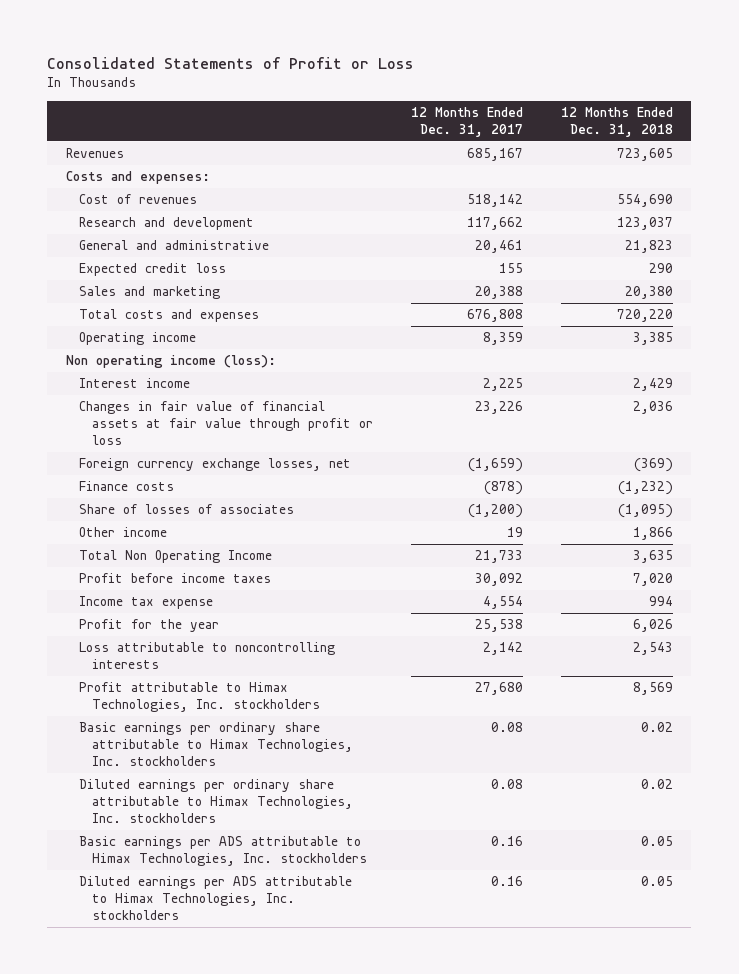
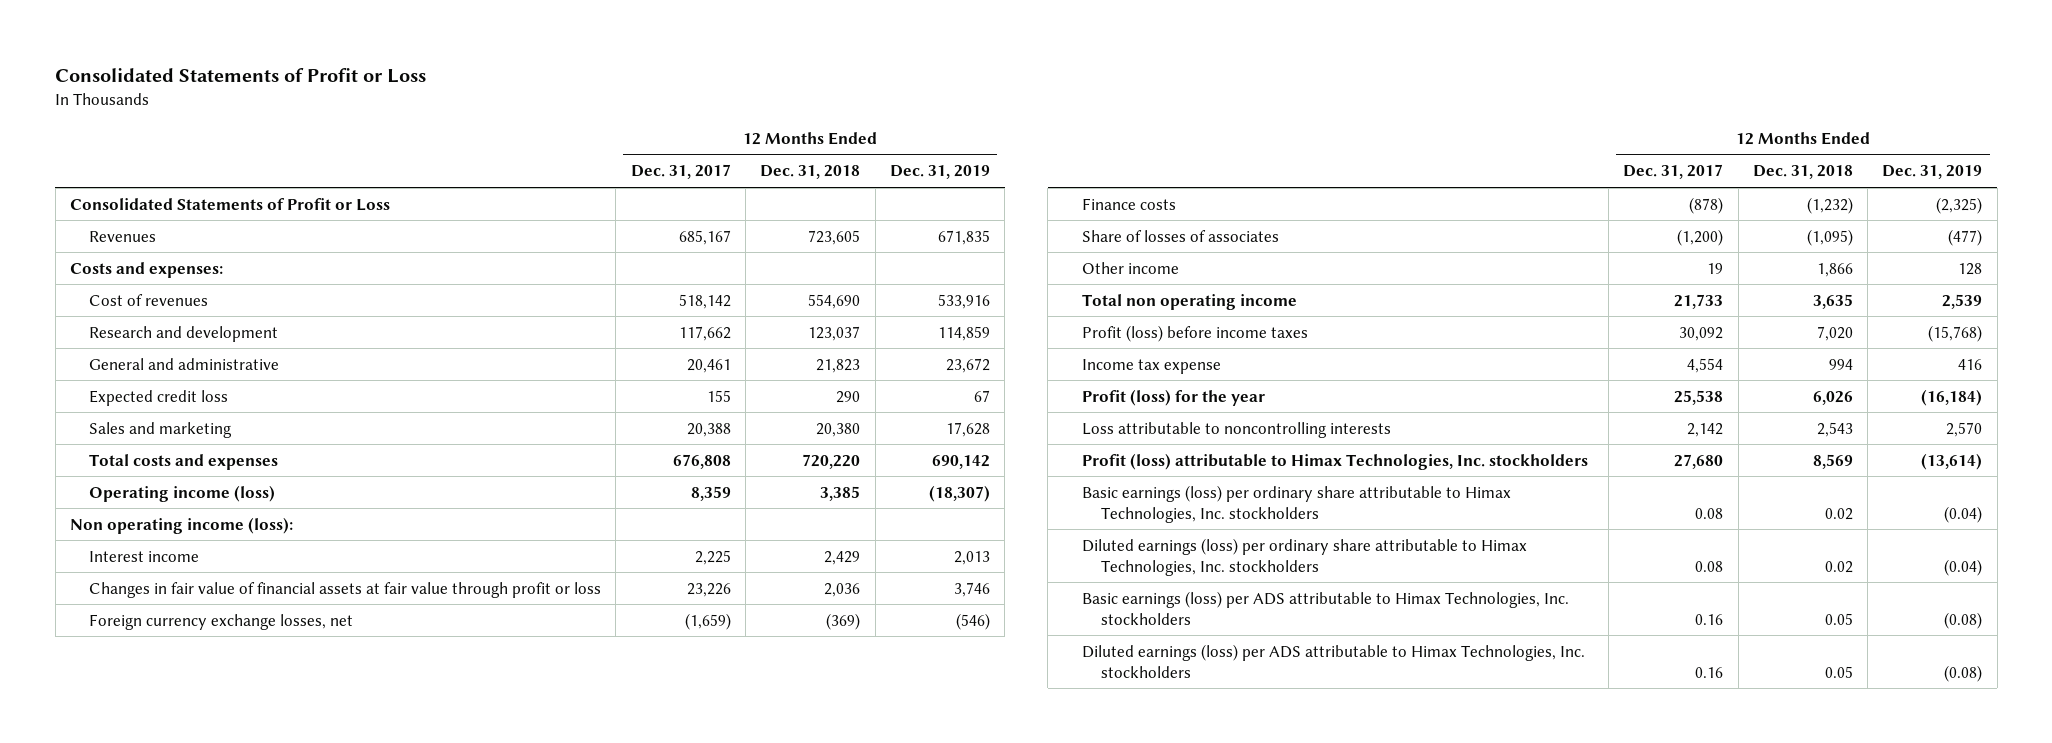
none -> [889,165,990,180] Dec. 31, 2019
none -> [69,197,390,211] Consolidated Statements of Profit or Loss
[79,332,197,346] Operating income -> [89,484,276,502] Operating income (loss)
[79,550,273,564] Total Non Operating Income -> [1081,293,1297,310] Total non operating income
[79,573,272,584] Profit before income taxes -> [1081,324,1308,342] Profit (loss) before income taxes
[79,619,220,633] Profit for the year -> [1081,388,1265,406] Profit (loss) for the year
[79,682,321,713] Profit attributable to Himax Technologies, Inc. stockholders -> [1081,452,1588,470] Profit (loss) attributable to Himax Technologies, Inc. stockholders
[79,722,354,766] Basic earnings per ordinary share attributable to Himax Technologies, Inc. stockholders -> [1081,484,1511,523] Basic earnings (loss) per ordinary share attributable to Himax Technologies, Inc. stockholders
[79,779,354,823] Diluted earnings per ordinary share attributable to Himax Technologies, Inc. stockholders -> [1081,537,1527,576] Diluted earnings (loss) per ordinary share attributable to Himax Technologies, Inc. stockholders
[79,836,368,867] Basic earnings per ADS attributable to Himax Technologies, Inc. stockholders -> [1081,590,1569,625] Basic earnings (loss) per ADS attributable to Himax Technologies, Inc. stockholders
[79,876,353,920] Diluted earnings per ADS attributable to Himax Technologies, Inc. stockholders -> [1081,643,1585,678] Diluted earnings (loss) per ADS attributable to Himax Technologies, Inc. stockholders

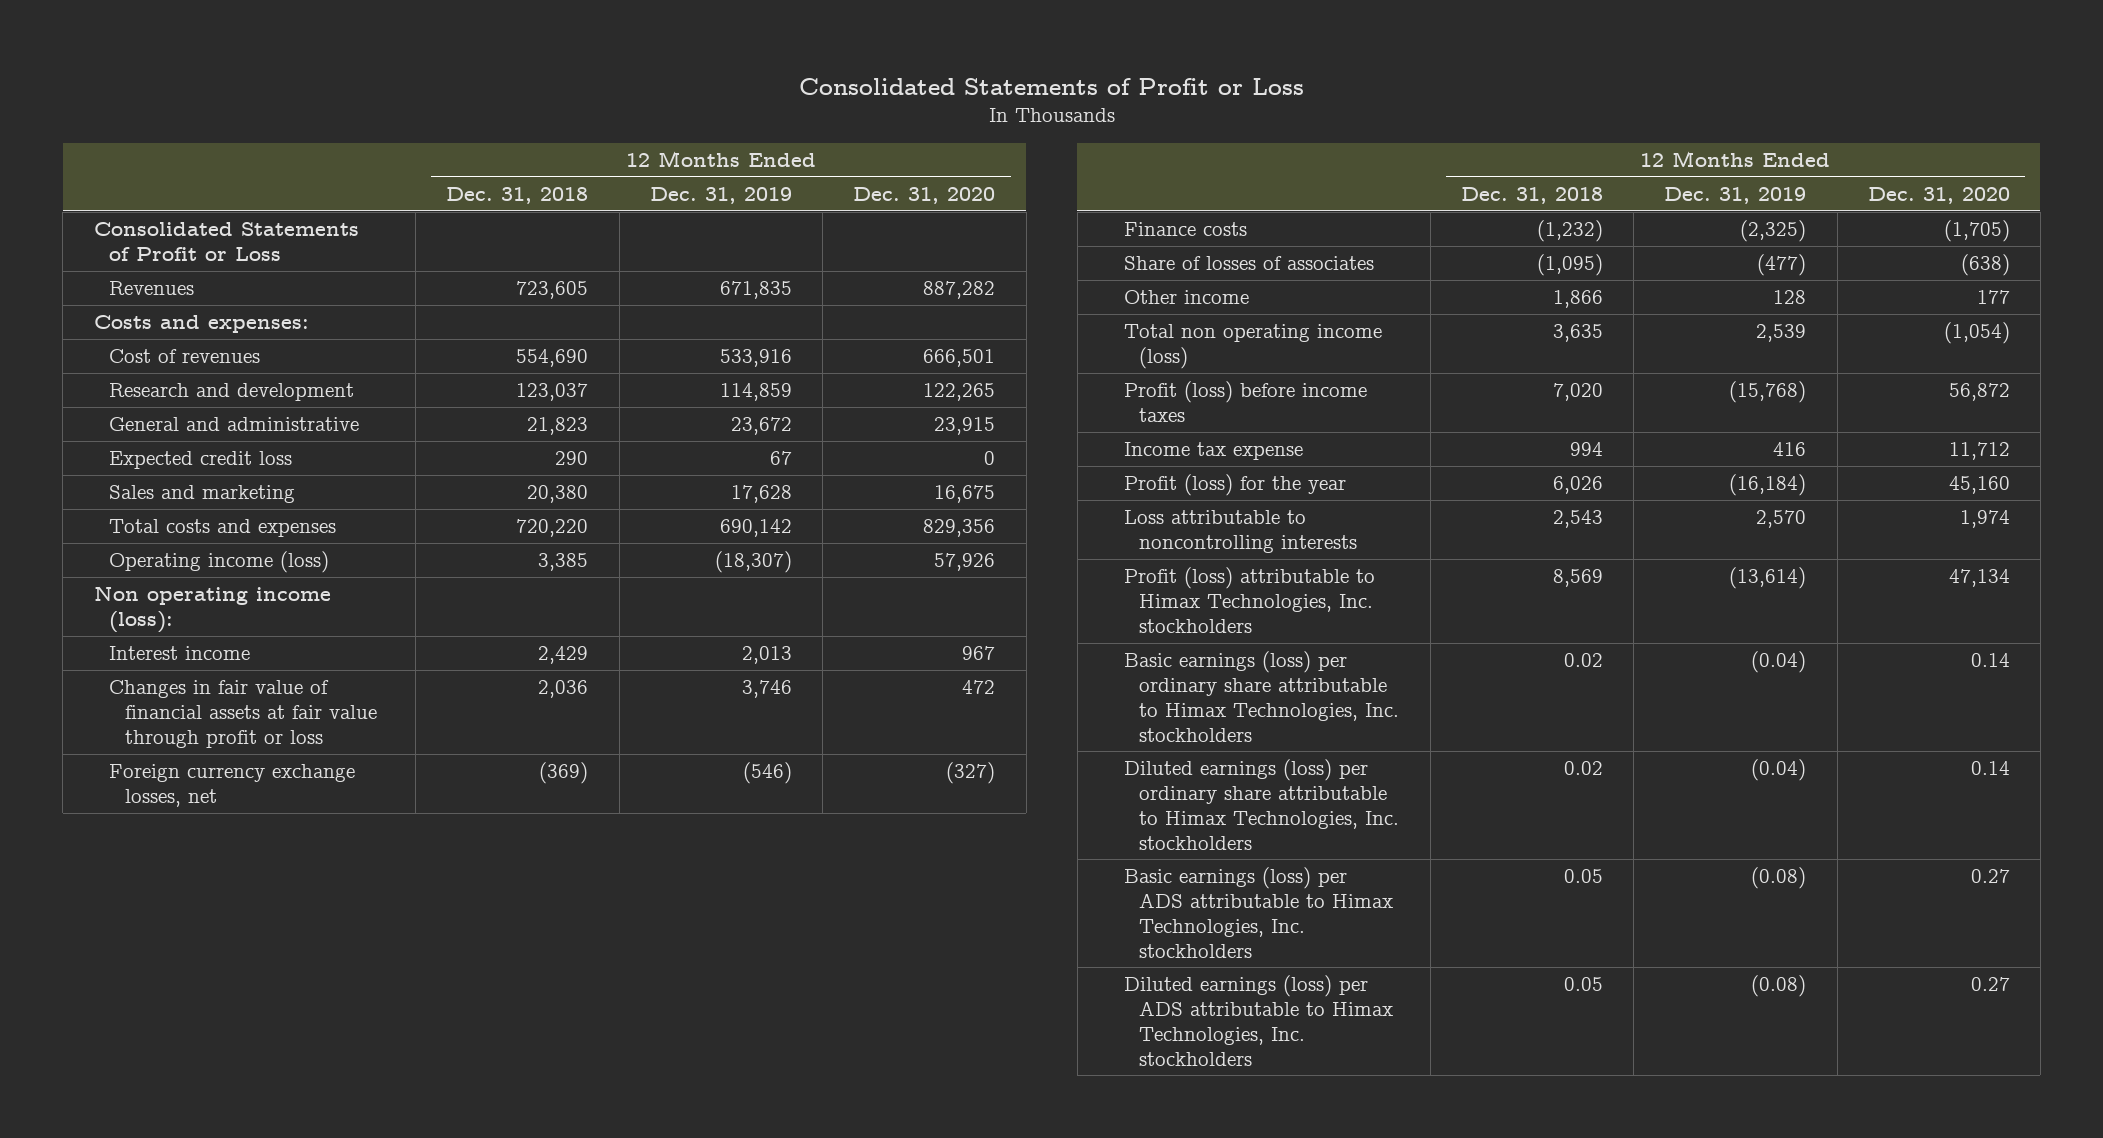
[630,164,731,180] Dec. 31, 2017 -> none
none -> [853,186,996,204] Dec. 31, 2020
[1081,293,1297,310] Total non operating income -> [1123,323,1382,369] Total non operating income (loss)

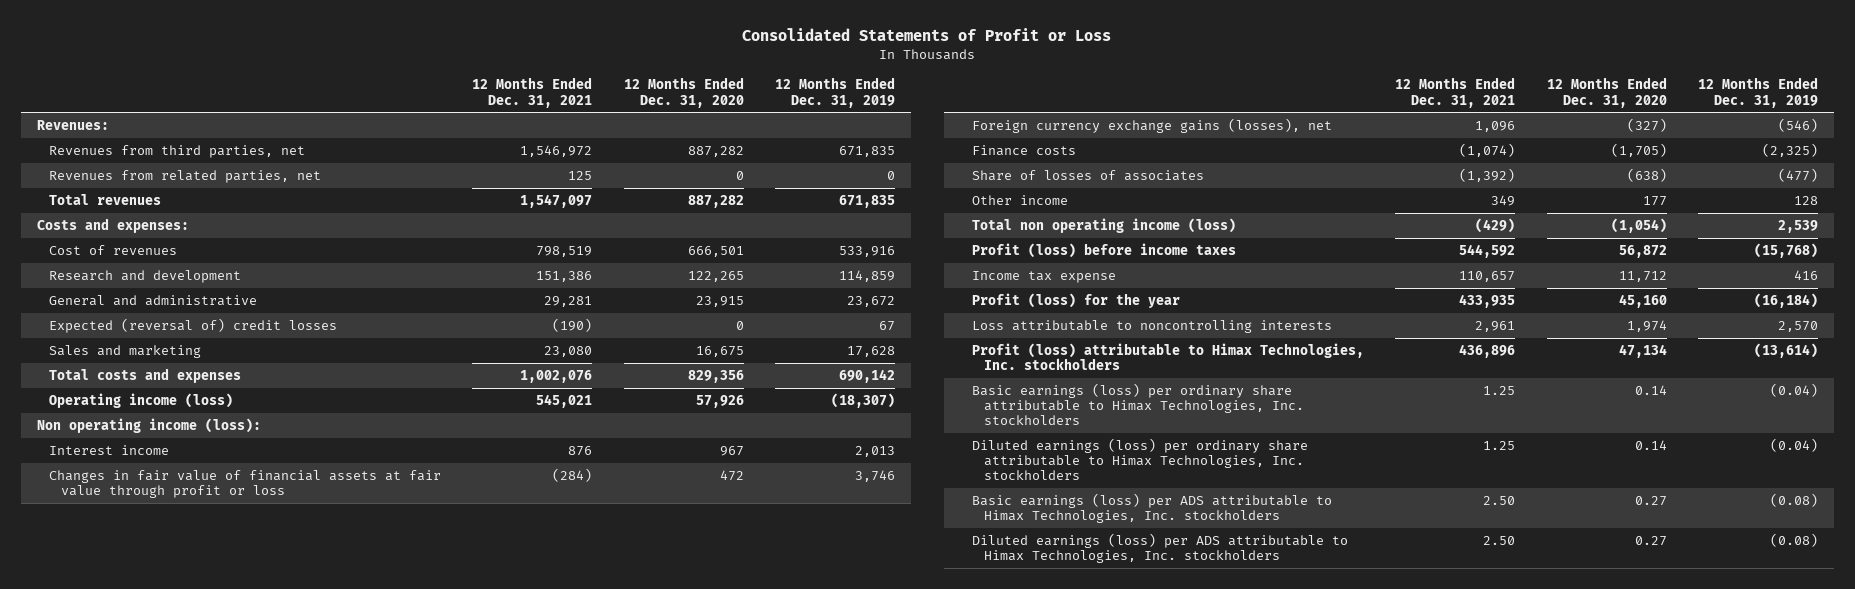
[446,186,589,204] Dec. 31, 2018 -> none
none -> [472,77,593,108] 12 Months Ended Dec. 31, 2021
[93,221,359,261] Consolidated Statements of Profit or Loss -> none
none -> [36,120,109,131] Revenues:
none -> [48,145,305,159] Revenues from third parties, net
none -> [48,170,321,184] Revenues from related parties, net
[109,280,195,295] Revenues -> [48,194,161,206] Total revenues
[109,450,293,469] Expected credit loss -> [48,318,337,334] Expected (reversal of) credit losses
[109,763,356,807] Foreign currency exchange losses, net -> [971,118,1332,134] Foreign currency exchange gains (losses), net

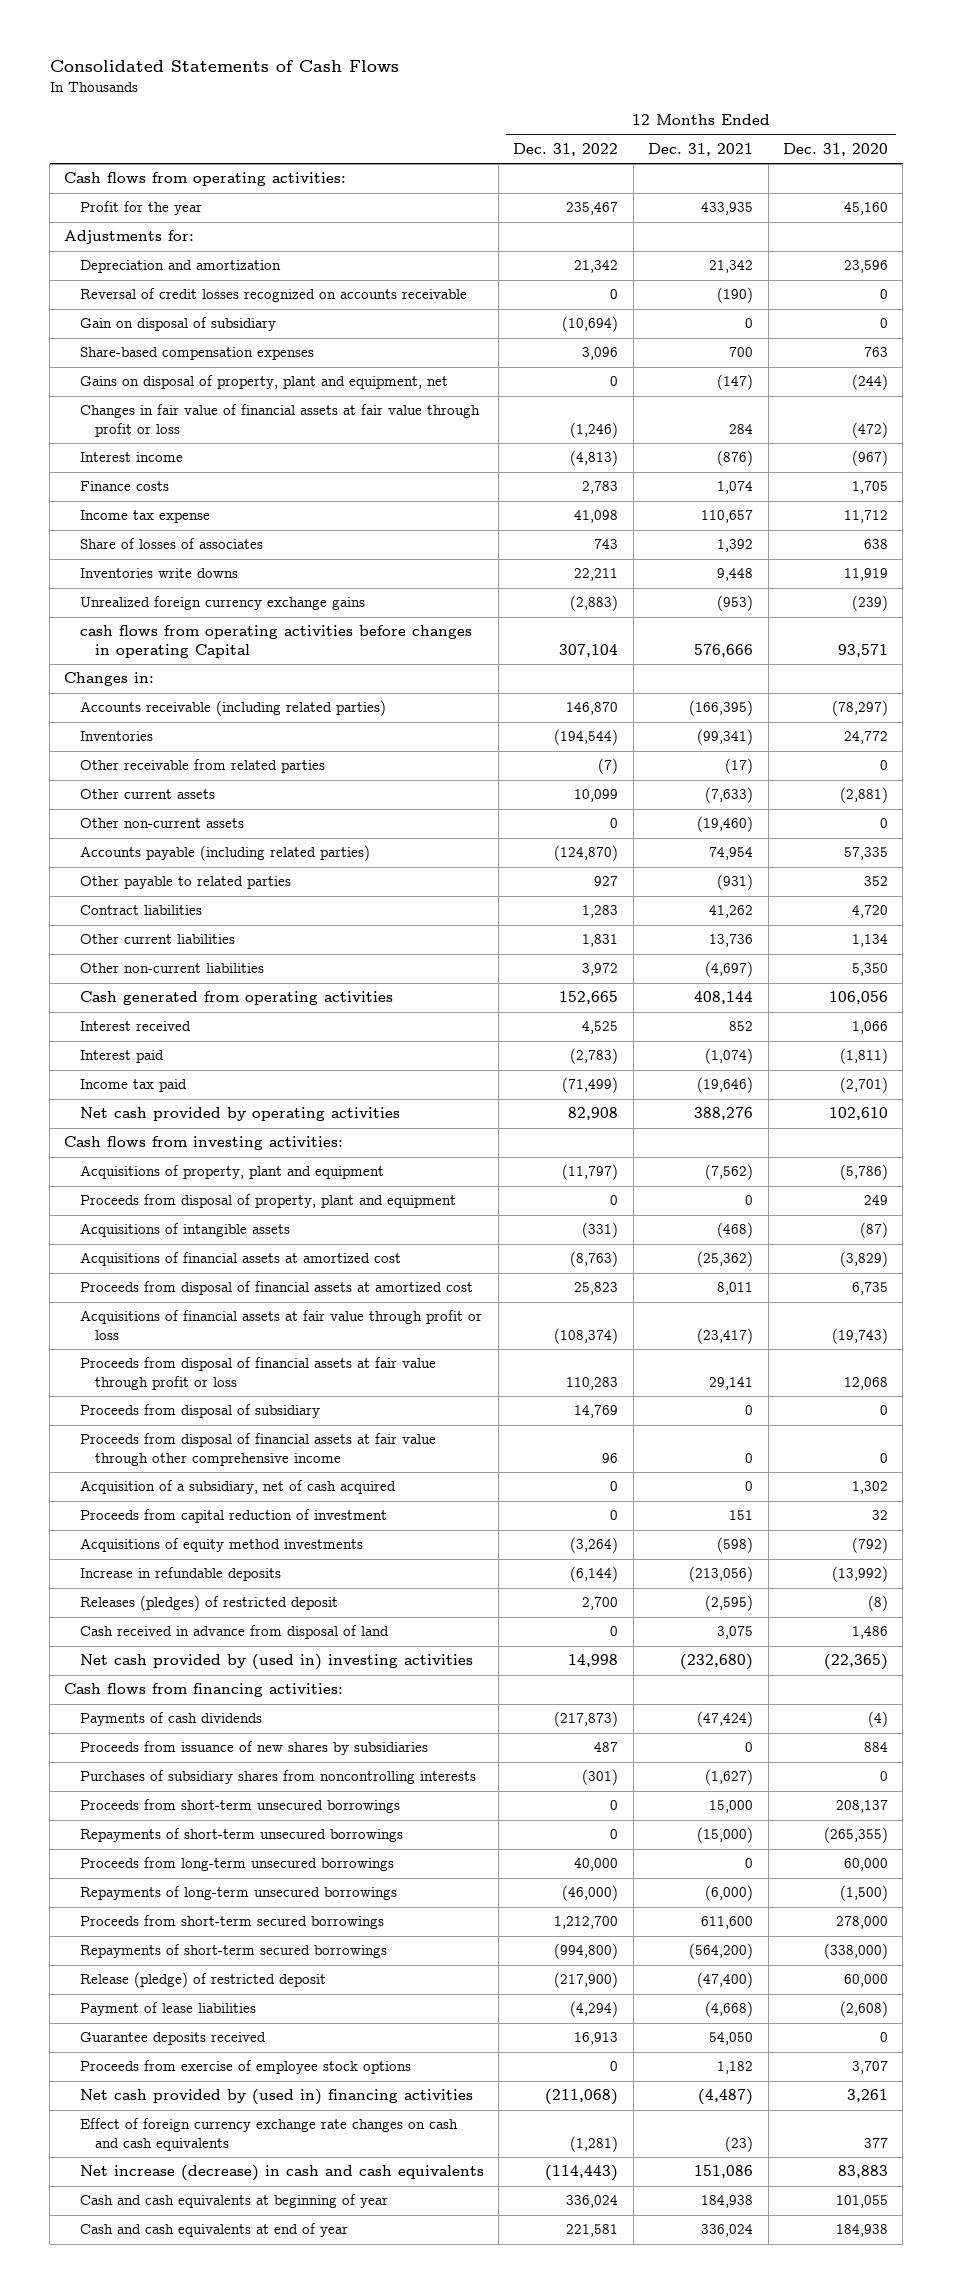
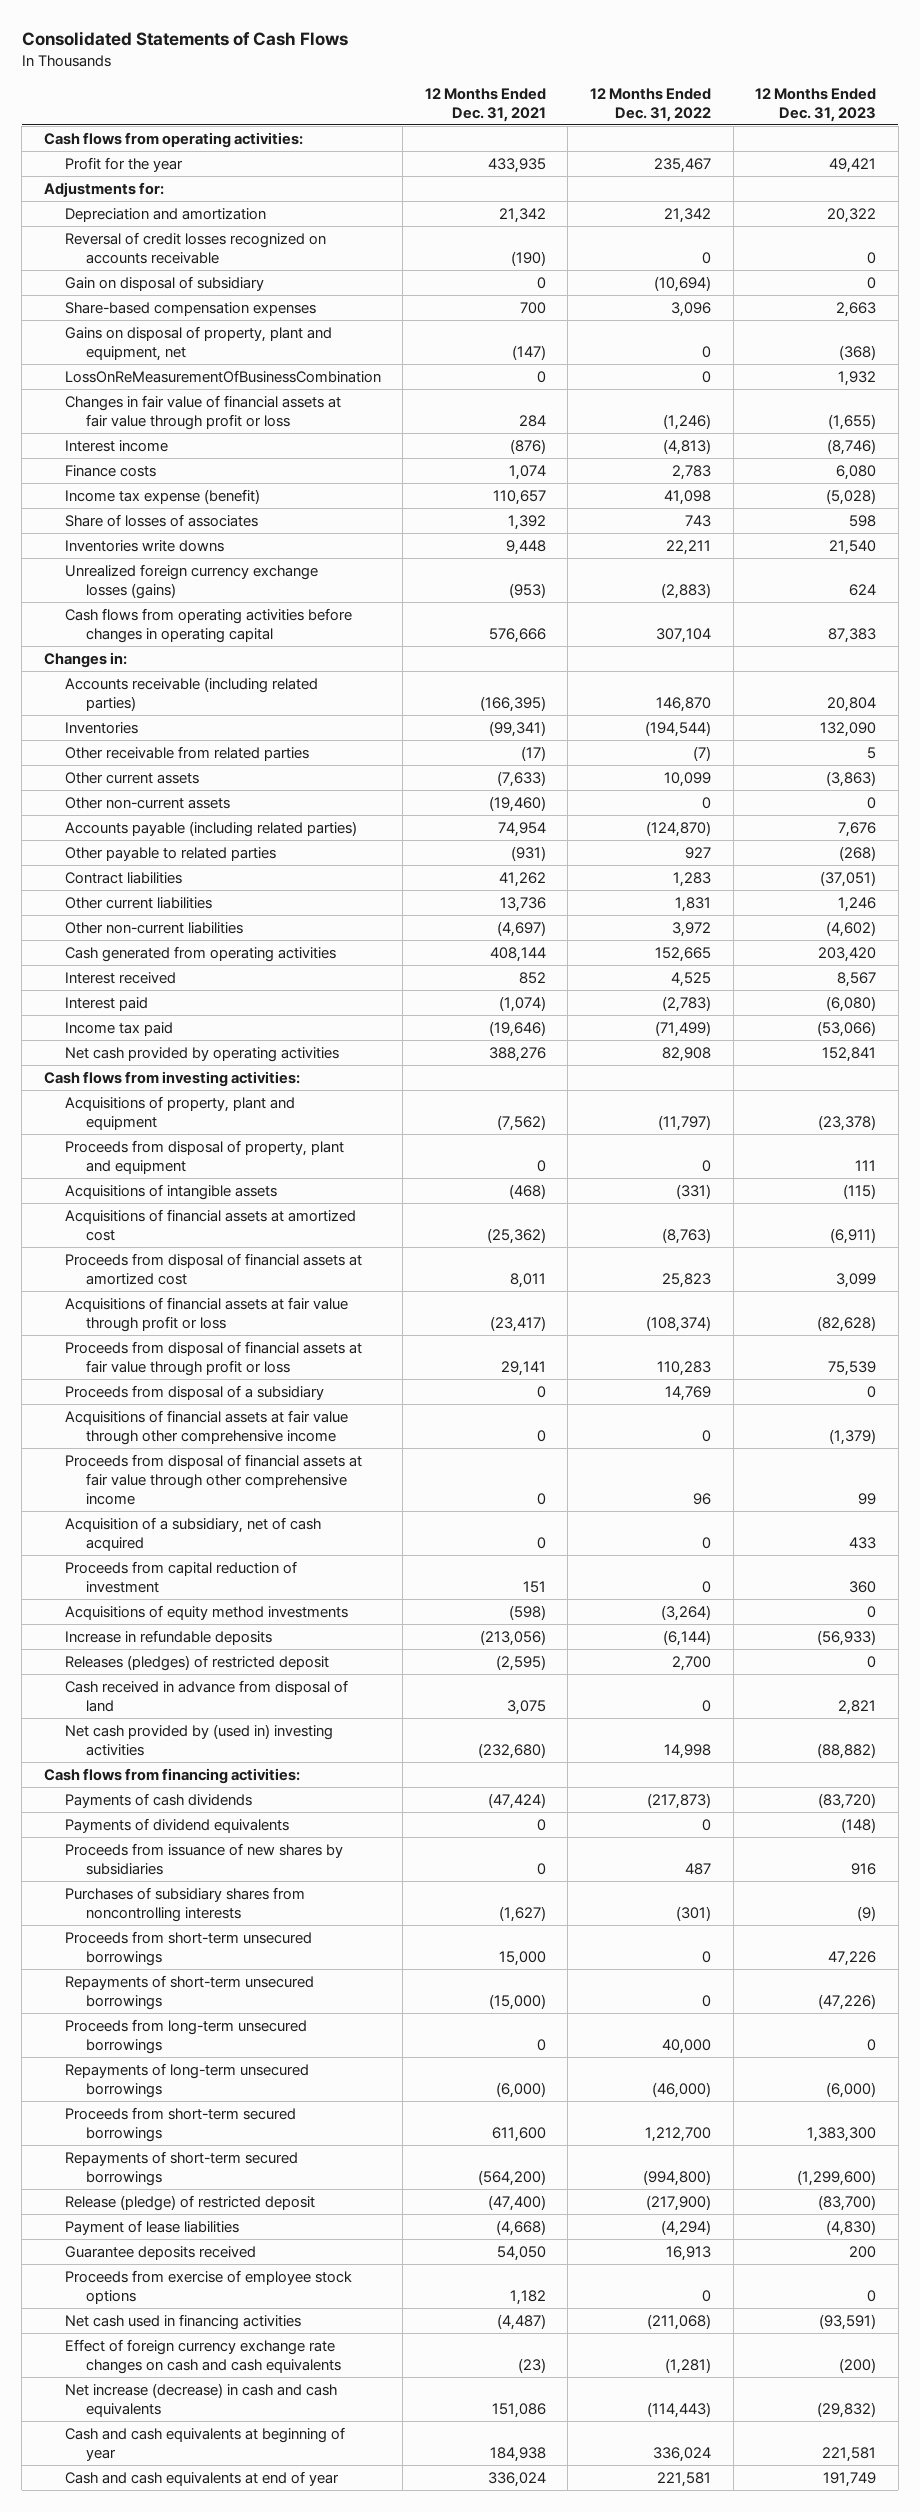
[783,142,889,156] Dec. 31, 2020 -> none
none -> [755,87,877,122] 12 Months Ended Dec. 31, 2023
none -> [64,369,381,383] LossOnReMeasurementOfBusinessCombination
[79,510,210,524] Income tax expense -> [64,488,260,504] Income tax expense (benefit)
[79,596,365,611] Unrealized foreign currency exchange gains -> [64,563,318,599] Unrealized foreign currency exchange losses (gains)
[79,625,472,658] cash flows from operating activities before changes in operating Capital -> [64,607,352,643] Cash flows from operating activities before changes in operating capital
[79,1404,320,1419] Proceeds from disposal of subsidiary -> [64,1384,324,1400] Proceeds from disposal of a subsidiary
none -> [64,1409,348,1445] Acquisitions of financial assets at fair value through other comprehensive income
none -> [64,1817,289,1833] Payments of dividend equivalents
[79,2089,473,2106] Net cash provided by (used in) financing activities -> [64,2313,301,2330] Net cash used in financing activities

